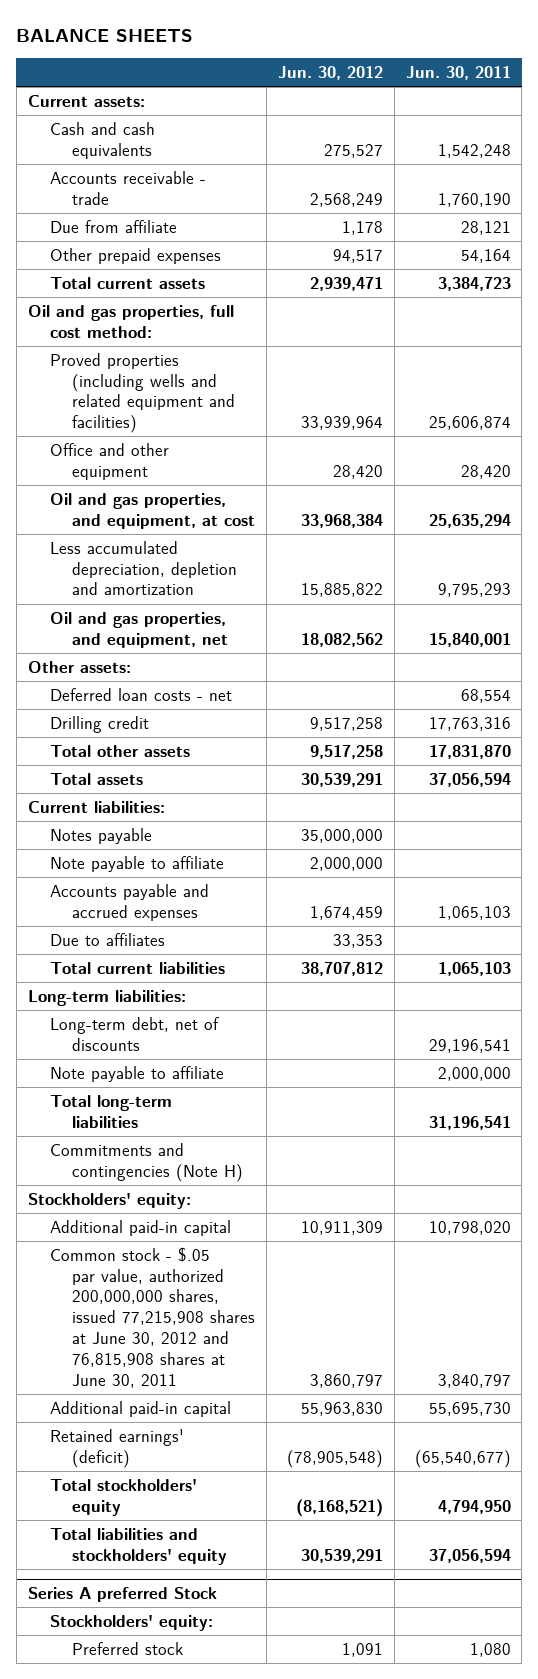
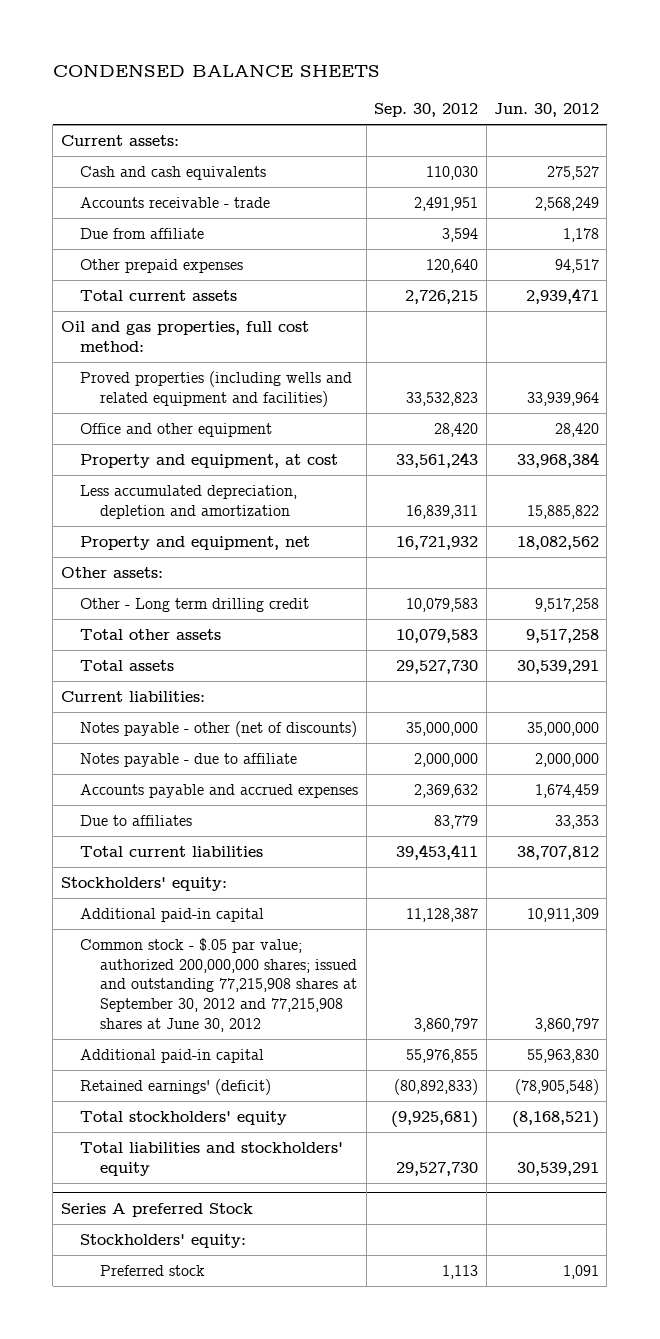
[16,28,194,42] BALANCE SHEETS -> [52,64,380,78] CONDENSED BALANCE SHEETS
[405,66,511,81] Jun. 30, 2011 -> none
none -> [374,102,479,117] Sep. 30, 2012
[49,492,255,529] Oil and gas properties, and equipment, at cost -> [80,454,339,469] Property and equipment, at cost
[49,611,228,648] Oil and gas properties, and equipment, net -> [80,536,311,551] Property and equipment, net
[49,687,232,701] Deferred loan costs - net -> none
[49,715,149,733] Drilling credit -> [80,598,310,613] Other - Long term drilling credit
[49,827,152,844] Notes payable -> [80,721,358,738] Notes payable - other (net of discounts)
[49,855,224,872] Note payable to affiliate -> [80,753,298,768] Notes payable - due to affiliate
[27,989,186,1006] Long-term liabilities: -> none
[49,1016,219,1051] Long-term debt, net of discounts -> none
[49,1065,224,1082] Note payable to affiliate -> none
[49,1094,172,1128] Total long-term liabilities -> none
[49,1142,243,1182] Commitments and contingencies (Note H) -> none
[49,1246,255,1388] Common stock - $.05 par value, authorized 200,000,000 shares, issued 77,215,908 shares at June 30, 2012 and 76,815,908 shares at June 30, 2011 -> [80,938,357,1032] Common stock - $.05 par value; authorized 200,000,000 shares; issued and outstanding 77,215,908 shares at September 30, 2012 and 77,215,908 shares at June 30, 2012

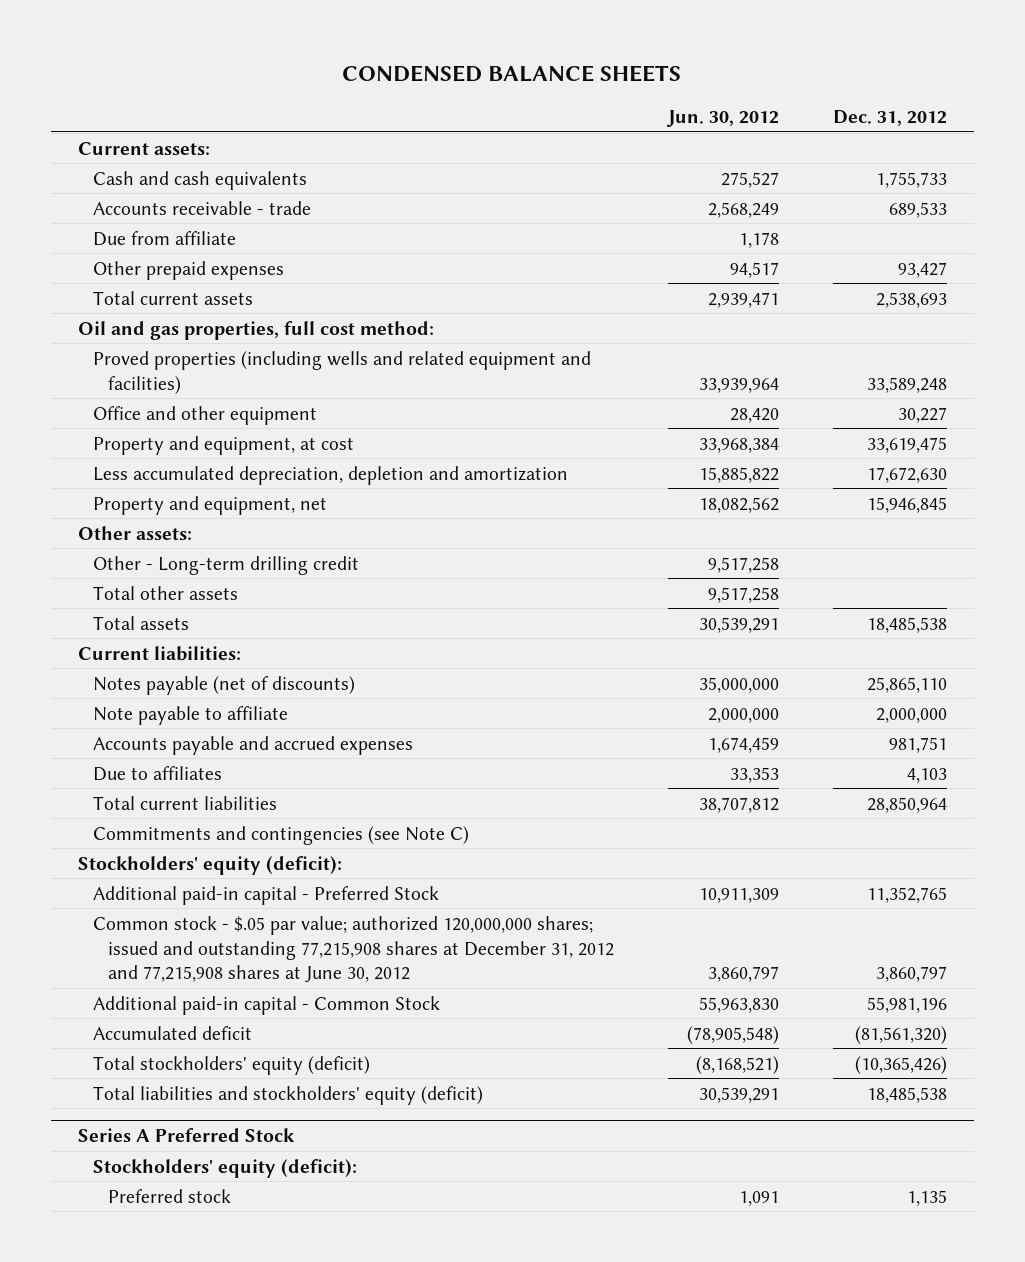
[374,102,479,117] Sep. 30, 2012 -> none
none -> [832,109,947,126] Dec. 31, 2012
[80,598,310,613] Other - Long term drilling credit -> [92,555,359,575] Other - Long-term drilling credit
[80,721,358,738] Notes payable - other (net of discounts) -> [92,675,355,695] Notes payable (net of discounts)
[80,753,298,768] Notes payable - due to affiliate -> [92,705,288,725] Note payable to affiliate
none -> [92,825,469,845] Commitments and contingencies (see Note C)
[60,877,227,892] Stockholders' equity: -> [77,855,342,875] Stockholders' equity (deficit):
[80,908,265,923] Additional paid-in capital -> [92,885,439,905] Additional paid-in capital - Preferred Stock
[80,938,357,1032] Common stock - $.05 par value; authorized 200,000,000 shares; issued and outstanding 77,215,908 shares at September 30, 2012 and 77,215,908 shares at June 30, 2012 -> [92,915,614,984] Common stock - $.05 par value; authorized 120,000,000 shares; issued and outstanding 77,215,908 shares at December 31, 2012 and 77,215,908 shares at June 30, 2012
[80,1049,265,1064] Additional paid-in capital -> [92,995,440,1015] Additional paid-in capital - Common Stock
[80,1079,272,1096] Retained earnings' (deficit) -> [92,1025,252,1040] Accumulated deficit
[80,1111,288,1126] Total stockholders' equity -> [92,1055,370,1075] Total stockholders' equity (deficit)
[80,1142,344,1176] Total liabilities and stockholders' equity -> [92,1085,483,1105] Total liabilities and stockholders' equity (deficit)
[60,1202,253,1217] Series A preferred Stock -> [77,1128,295,1143] Series A Preferred Stock
[80,1234,247,1249] Stockholders' equity: -> [92,1158,357,1178] Stockholders' equity (deficit):

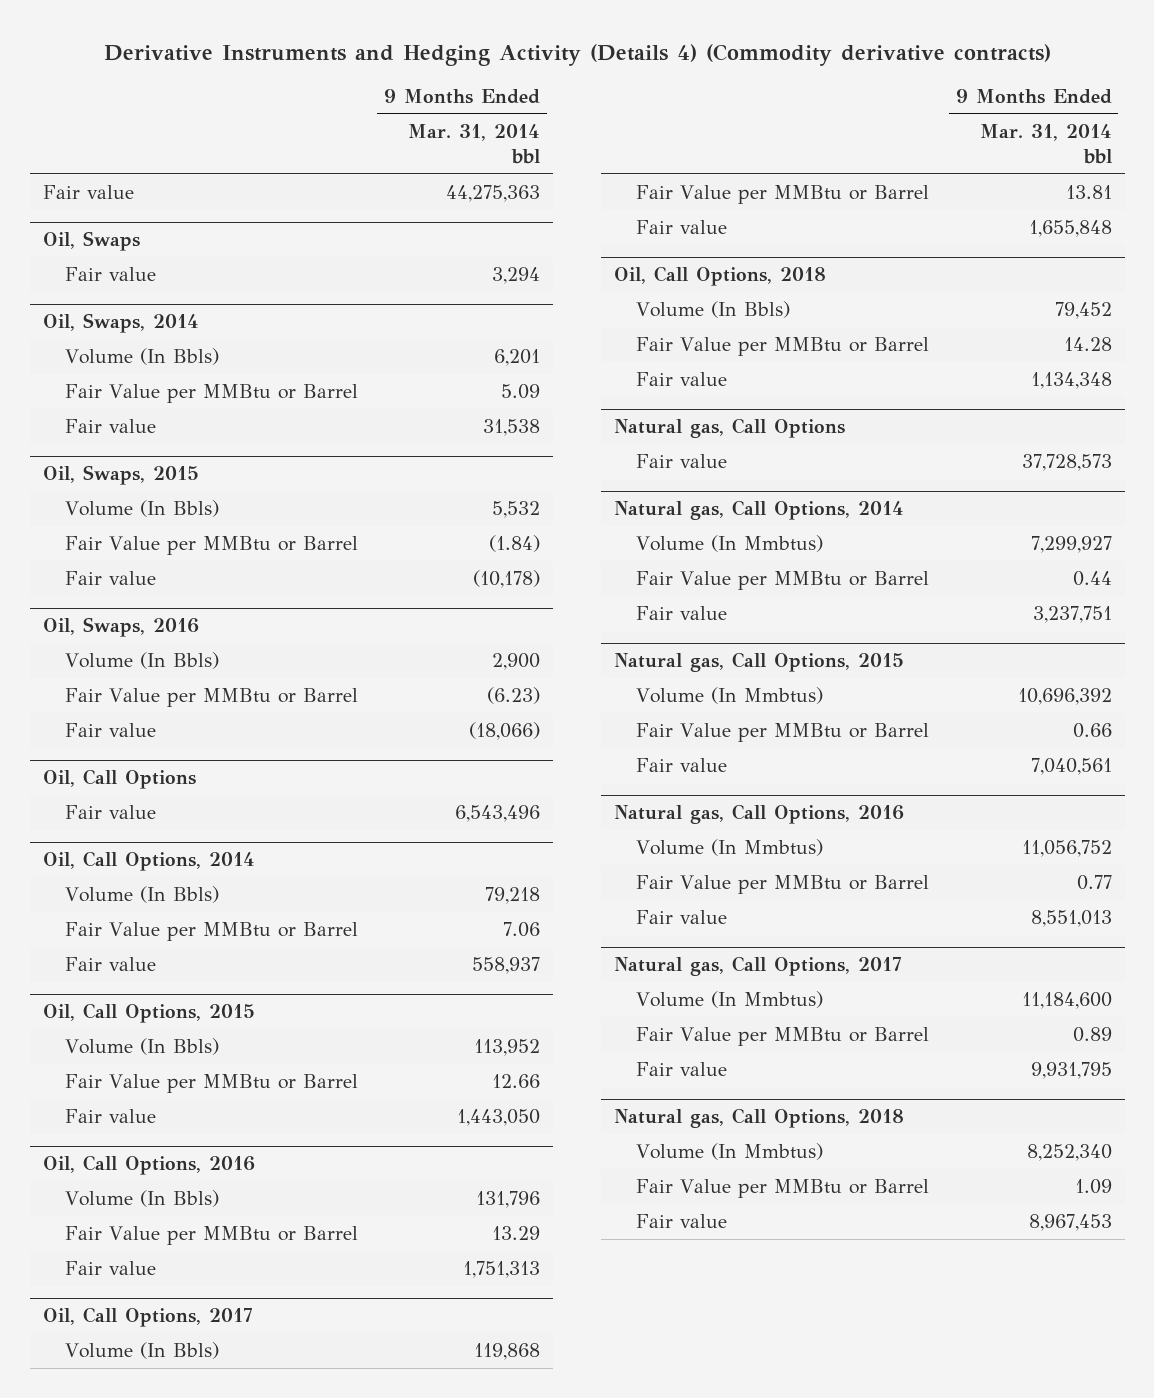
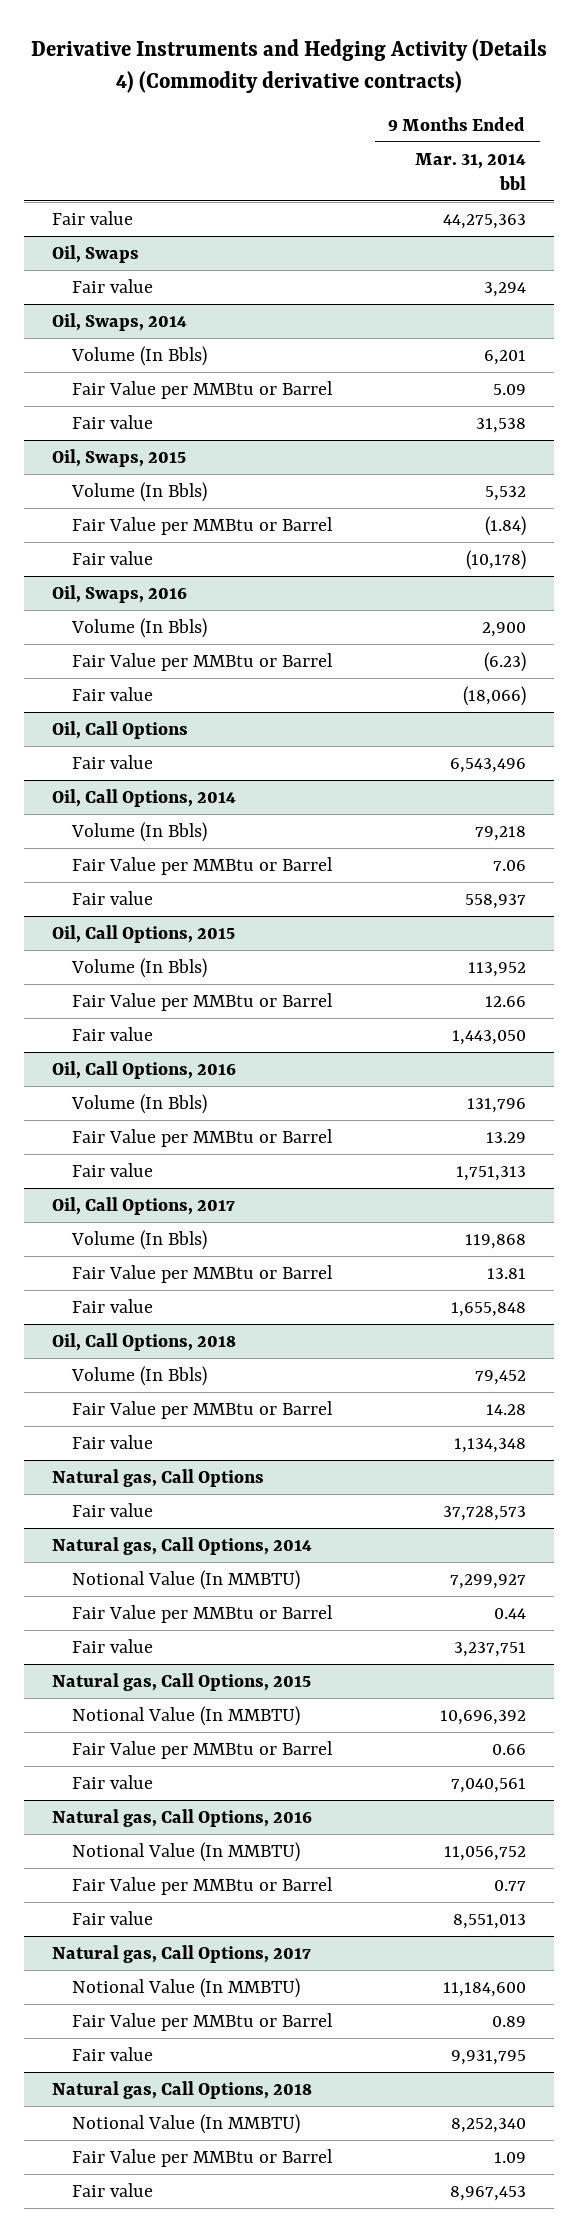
[636,535,824,553] Volume (In Mmbtus) -> [71,1569,300,1590] Notional Value (In MMBTU)
[636,687,824,705] Volume (In Mmbtus) -> [71,1705,300,1726] Notional Value (In MMBTU)
[636,839,824,857] Volume (In Mmbtus) -> [71,1841,300,1862] Notional Value (In MMBTU)
[636,991,824,1009] Volume (In Mmbtus) -> [71,1977,300,1998] Notional Value (In MMBTU)
[636,1143,824,1161] Volume (In Mmbtus) -> [71,2113,300,2134] Notional Value (In MMBTU)

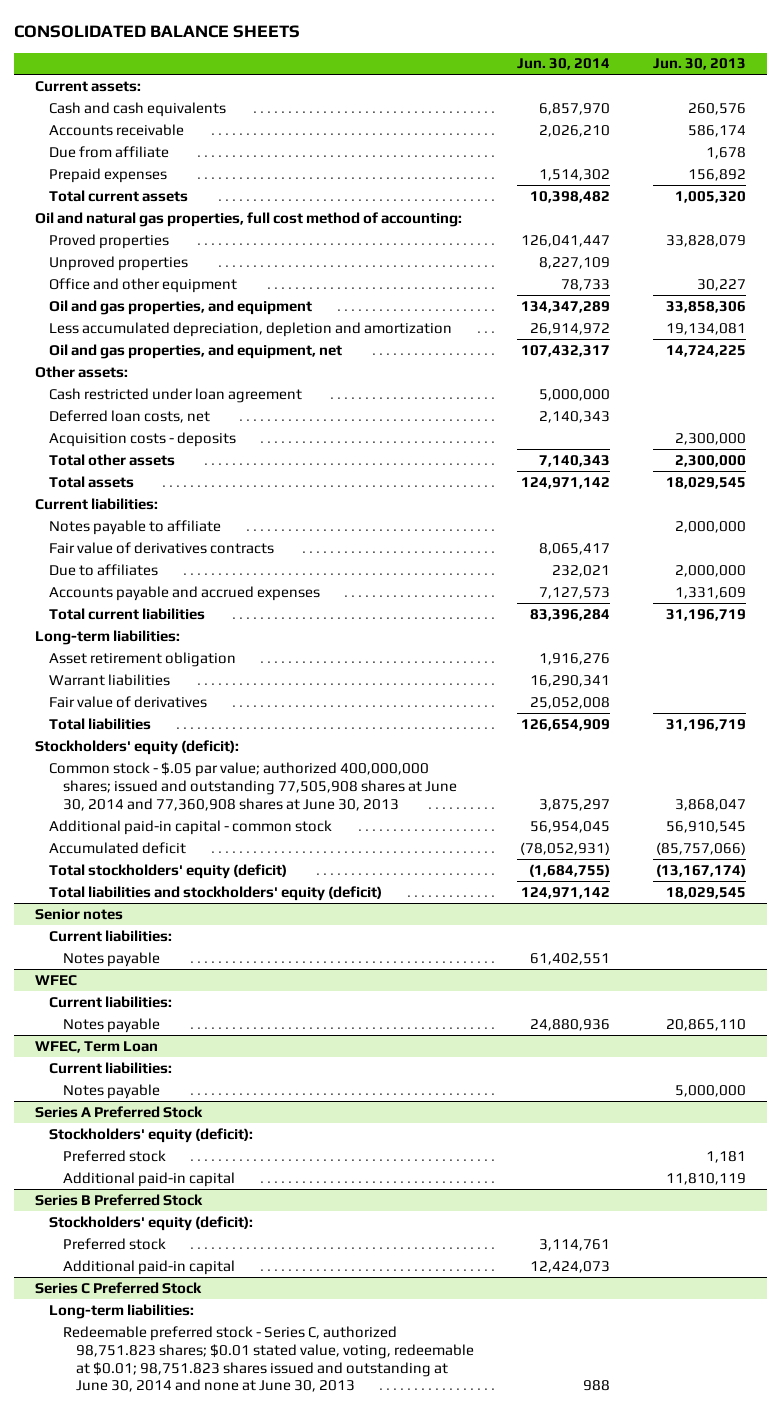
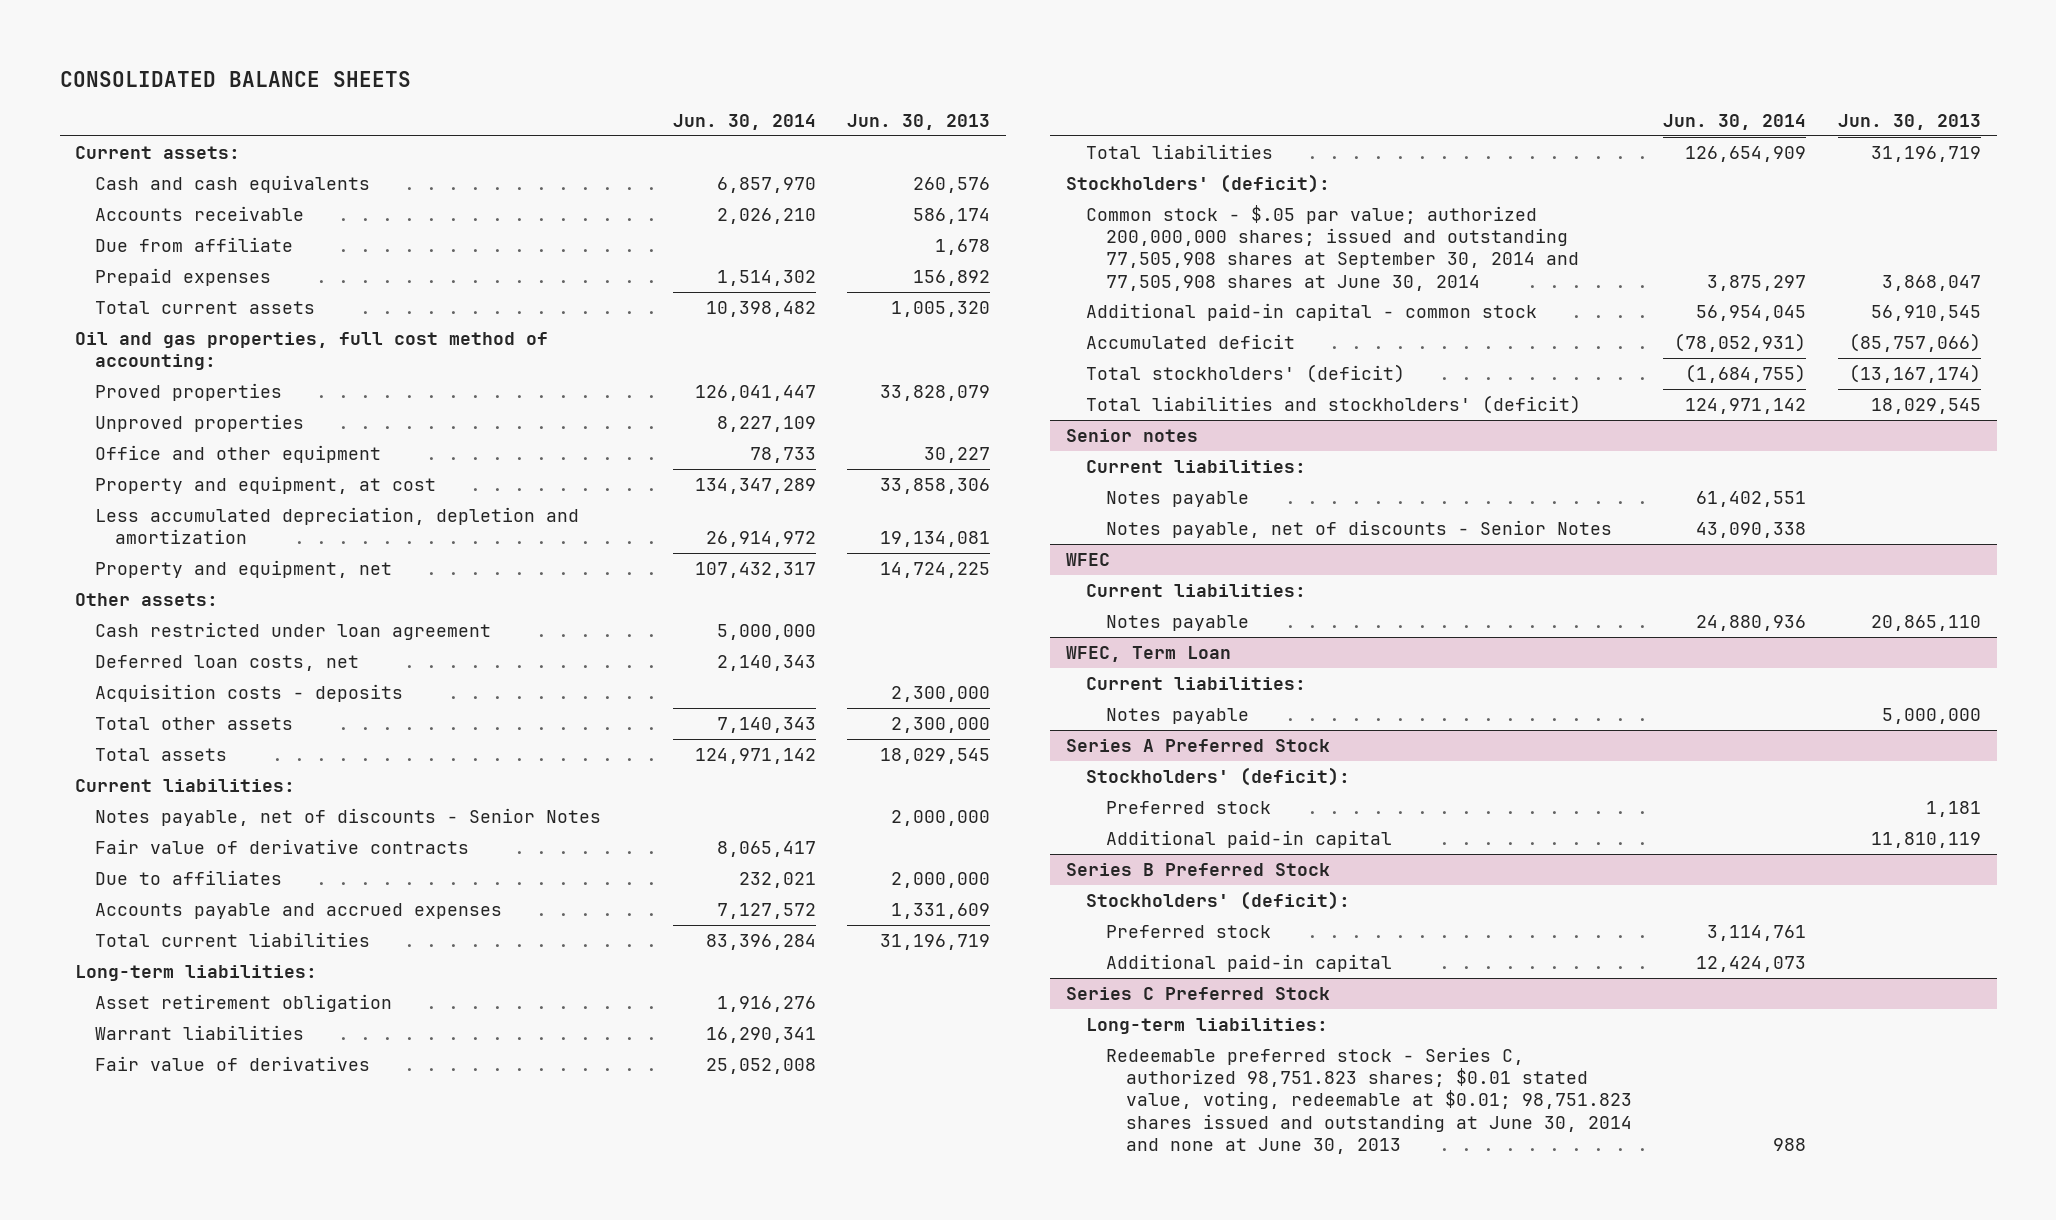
[35,211,463,227] Oil and natural gas properties, full cost method of accounting: -> [75,331,549,371] Oil and gas properties, full cost method of accounting:
[48,299,312,315] Oil and gas properties, and equipment -> [95,475,437,494] Property and equipment, at cost
[48,343,342,359] Oil and gas properties, and equipment, net -> [95,559,393,578] Property and equipment, net
[48,519,221,535] Notes payable to affiliate -> [95,807,602,826] Notes payable, net of discounts - Senior Notes
[48,541,274,554] Fair value of derivatives contracts -> [95,838,470,854] Fair value of derivative contracts
[538,586,610,599] 7,127,573 -> [716,902,816,919] 7,127,572
[35,739,240,755] Stockholders' equity (deficit): -> [1066,173,1331,193] Stockholders' (deficit):
[48,761,457,811] Common stock - $.05 par value; authorized 400,000,000 shares; issued and outstanding 77,505,908 shares at June 30, 2014 and 77,360,908 shares at June 30, 2013 -> [1086,204,1580,291] Common stock - $.05 par value; authorized 200,000,000 shares; issued and outstanding 77,505,908 shares at September 30, 2014 and 77,505,908 shares at June 30, 2014
[48,863,287,879] Total stockholders' equity (deficit) -> [1086,363,1406,383] Total stockholders' (deficit)
[48,885,382,901] Total liabilities and stockholders' equity (deficit) -> [1086,394,1582,414] Total liabilities and stockholders' (deficit)
none -> [1106,519,1613,538] Notes payable, net of discounts - Senior Notes
[48,1127,253,1143] Stockholders' equity (deficit): -> [1086,766,1351,786] Stockholders' (deficit):
[48,1215,253,1231] Stockholders' equity (deficit): -> [1086,890,1351,910] Stockholders' (deficit):

